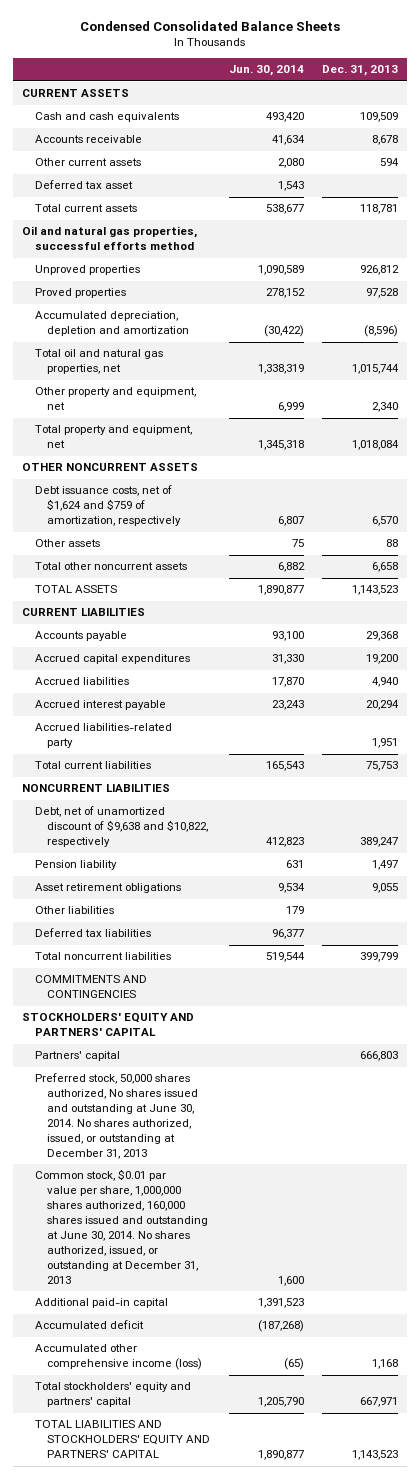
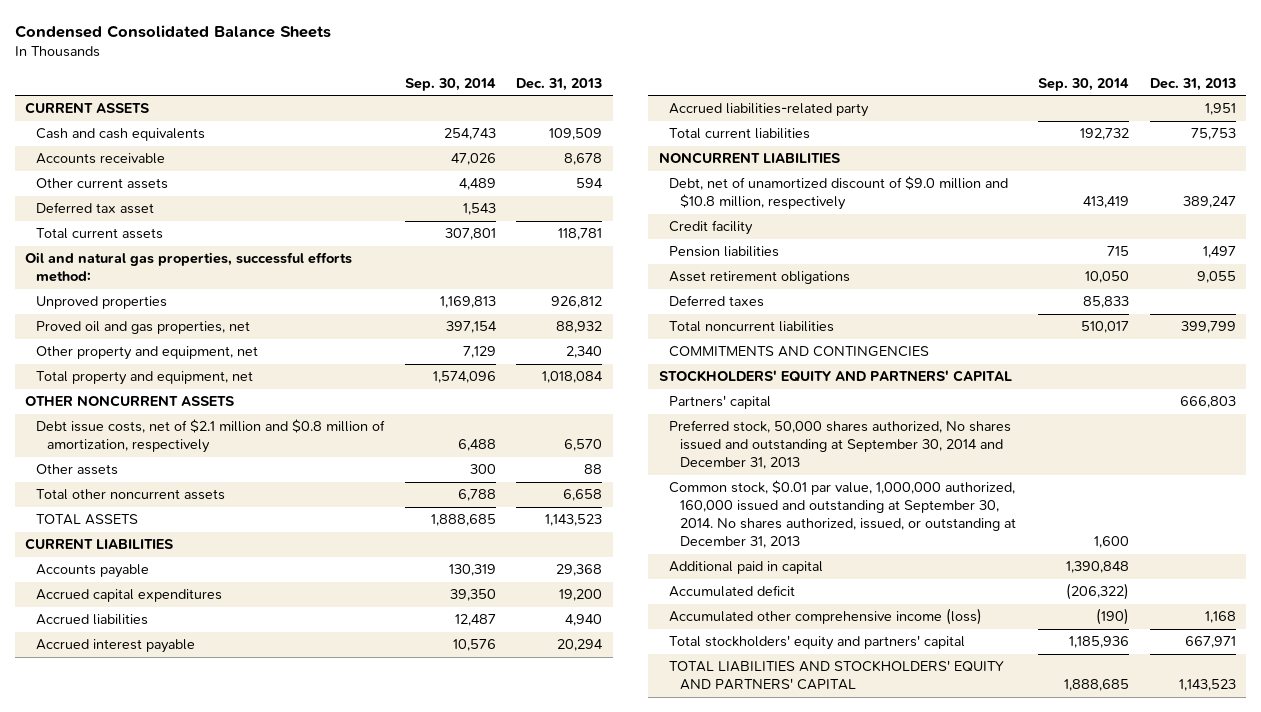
[228,65,304,77] Jun. 30, 2014 -> none
none -> [404,77,496,91] Sep. 30, 2014
[21,226,197,251] Oil and natural gas properties, successful efforts method -> [25,252,353,283] Oil and natural gas properties, successful efforts method:
[34,311,190,337] Accumulated depreciation, depletion and amortization -> none
[34,349,163,375] Total oil and natural gas properties, net -> none
[34,288,126,299] Proved properties -> [35,321,250,335] Proved oil and gas properties, net
[365,288,398,299] 97,528 -> [556,321,603,334] 88,932
[34,485,182,527] Debt issuance costs, net of $1,624 and $759 of amortization, respectively -> [35,419,385,454] Debt issue costs, net of $2.1 million and $0.8 million of amortization, respectively
[34,806,209,848] Debt, net of unamortized discount of $9,638 and $10,822, respectively -> [669,176,1009,211] Debt, net of unamortized discount of $9.0 million and $10.8 million, respectively
none -> [669,220,754,236] Credit facility
[34,860,117,871] Pension liability -> [669,246,780,258] Pension liabilities
[34,906,114,915] Other liabilities -> none
[34,928,151,938] Deferred tax liabilities -> [669,295,765,308] Deferred taxes
[34,1073,199,1160] Preferred stock, 50,000 shares authorized, No shares issued and outstanding at June 30, 2014. No shares authorized, issued, or outstanding at December 31, 2013 -> [669,420,1012,470] Preferred stock, 50,000 shares authorized, No shares issued and outstanding at September 30, 2014 and December 31, 2013
[34,1169,209,1284] Common stock, $0.01 par value per share, 1,000,000 shares authorized, 160,000 shares issued and outstanding at June 30, 2014. No shares authorized, issued, or outstanding at December 31, 2013 -> [669,480,1017,549] Common stock, $0.01 par value, 1,000,000 authorized, 160,000 issued and outstanding at September 30, 2014. No shares authorized, issued, or outstanding at December 31, 2013
[34,1298,168,1309] Additional paid-in capital -> [669,561,824,575] Additional paid in capital

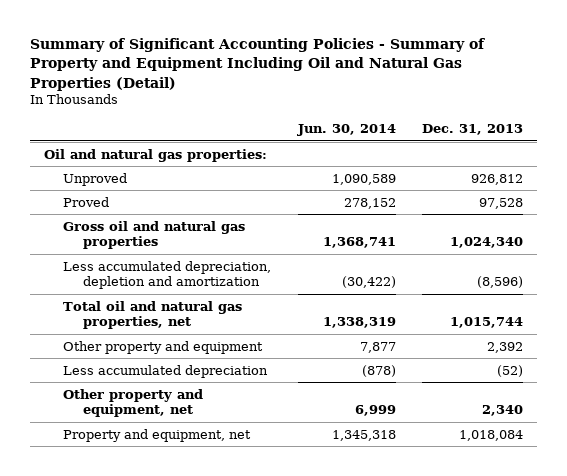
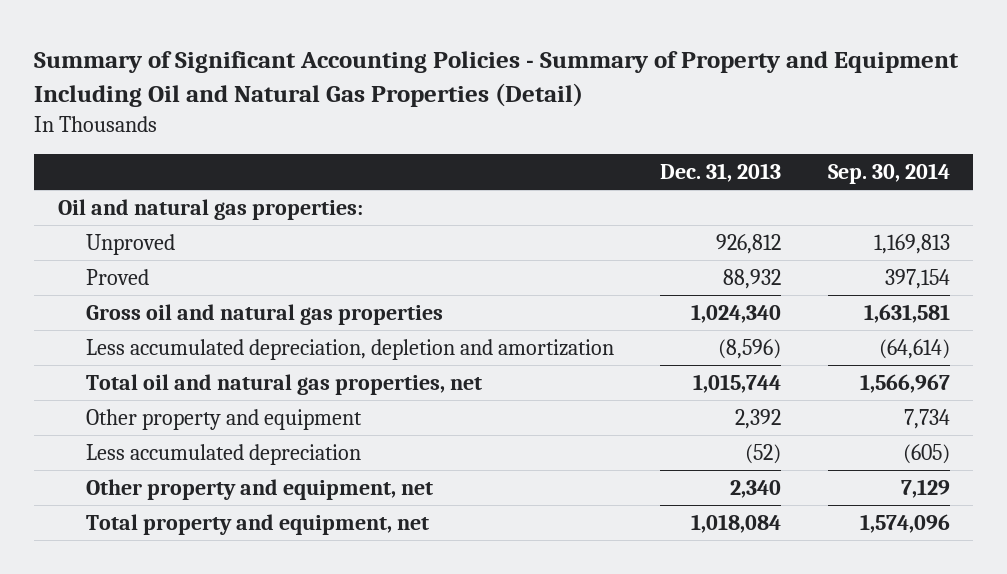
[296,124,396,137] Jun. 30, 2014 -> none
none -> [827,162,950,184] Sep. 30, 2014
[479,197,524,209] 97,528 -> [723,269,782,290] 88,932
[63,428,252,442] Property and equipment, net -> [85,514,429,536] Total property and equipment, net

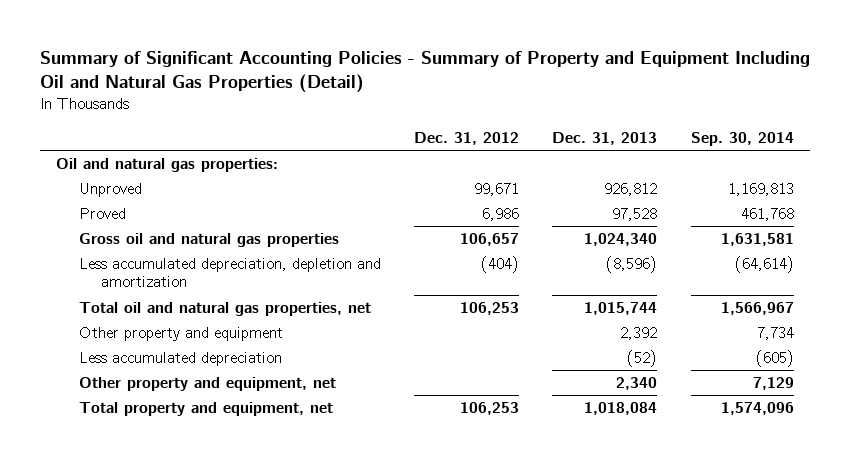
none -> [414,131,520,145] Dec. 31, 2012
[723,269,782,290] 88,932 -> [612,207,658,221] 97,528
[884,269,950,290] 397,154 -> [740,207,794,221] 461,768

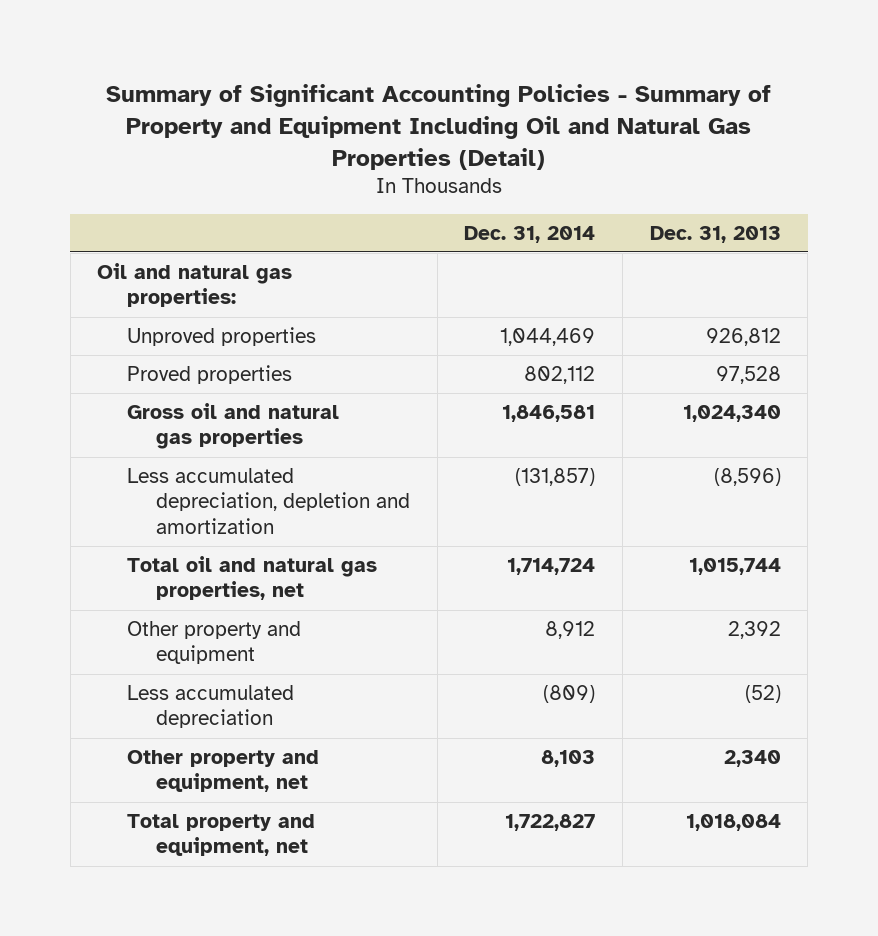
[414,131,520,145] Dec. 31, 2012 -> none
[690,131,794,146] Sep. 30, 2014 -> none
none -> [464,225,596,243] Dec. 31, 2014
[78,182,142,197] Unproved -> [126,327,316,347] Unproved properties
[78,207,126,219] Proved -> [126,365,292,385] Proved properties

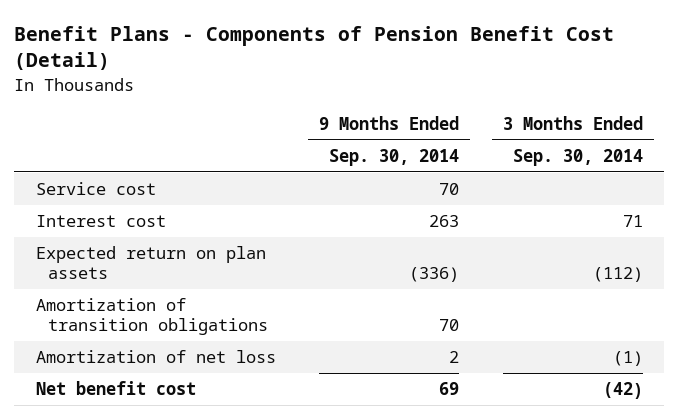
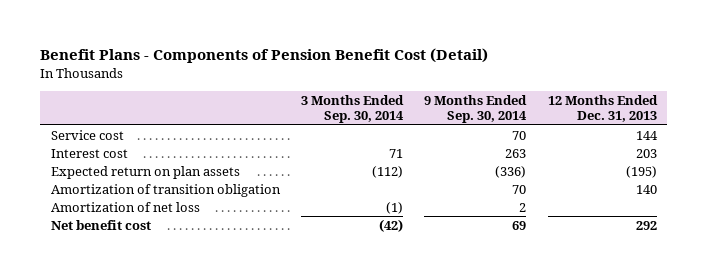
none -> [547,95,658,123] 12 Months Ended Dec. 31, 2013
[35,298,269,336] Amortization of transition obligations -> [50,183,281,197] Amortization of transition obligation

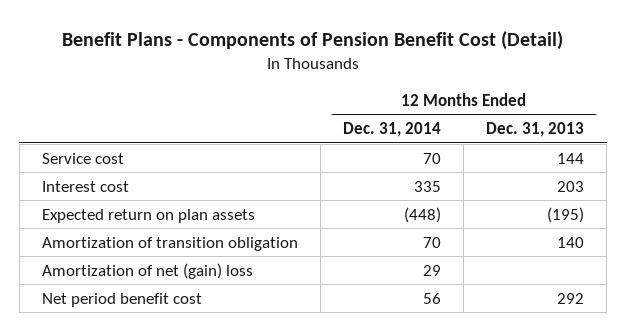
[301,95,405,124] 3 Months Ended Sep. 30, 2014 -> none
[424,95,528,124] 9 Months Ended Sep. 30, 2014 -> none
none -> [343,122,442,138] Dec. 31, 2014
[50,201,200,212] Amortization of net loss -> [41,262,253,279] Amortization of net (gain) loss
[50,219,151,230] Net benefit cost -> [41,292,202,307] Net period benefit cost

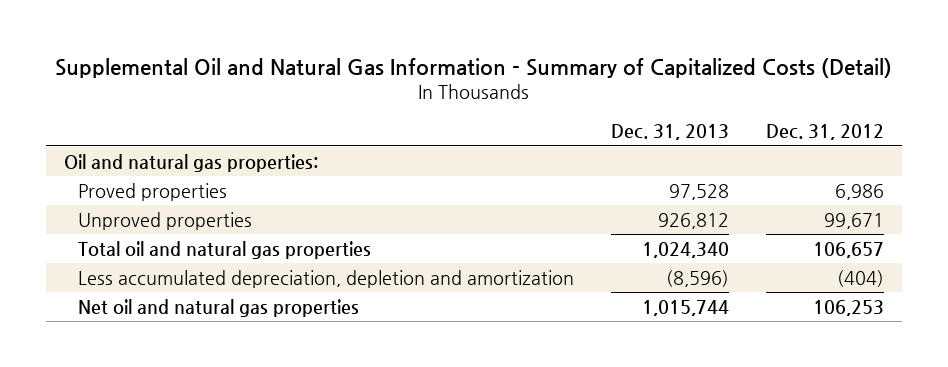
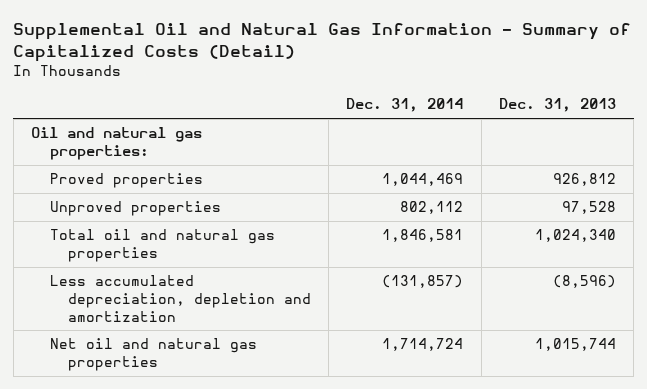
[765,124,884,141] Dec. 31, 2012 -> none
none -> [346,98,464,113] Dec. 31, 2014
[669,184,730,201] 97,528 -> [553,173,617,187] 926,812
[658,213,730,230] 926,812 -> [562,201,617,215] 97,528

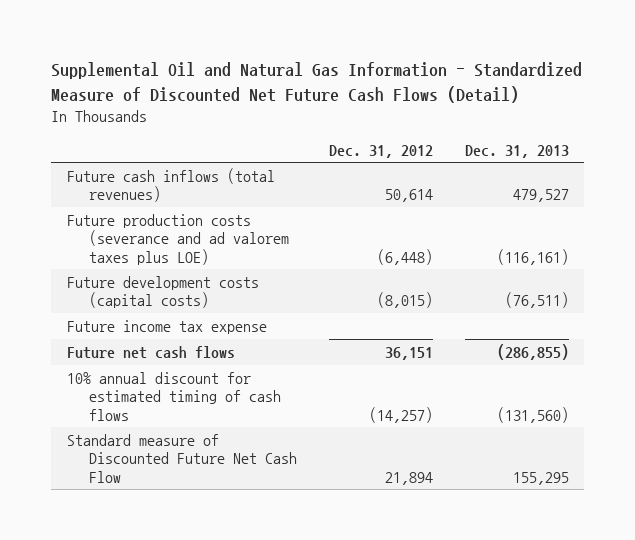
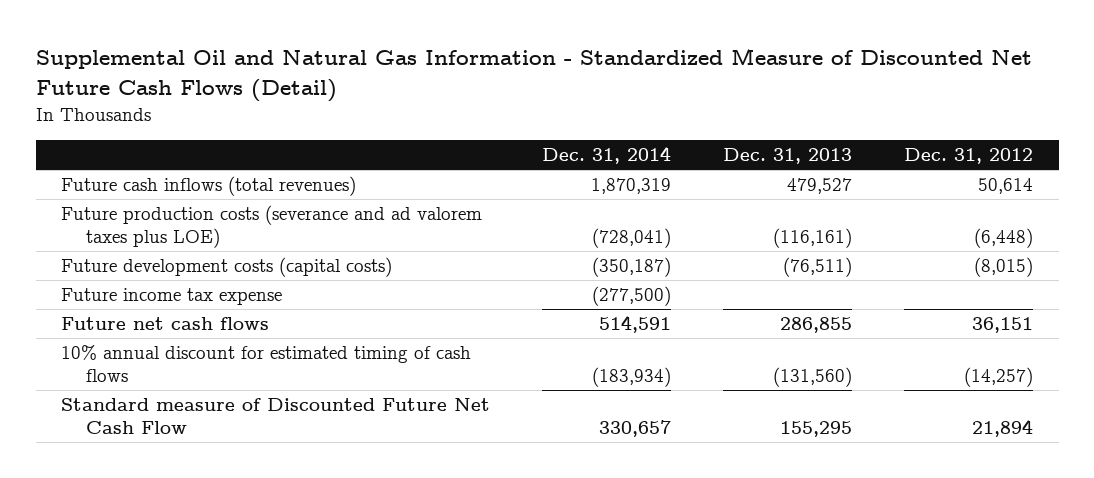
none -> [542,146,672,165] Dec. 31, 2014
[496,343,569,360] (286,855) -> [779,317,852,334] 286,855

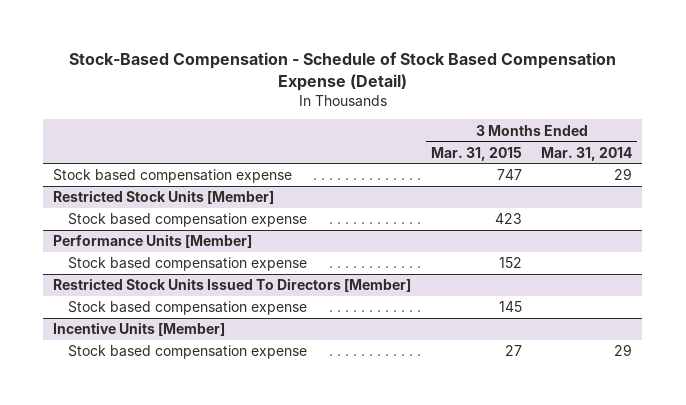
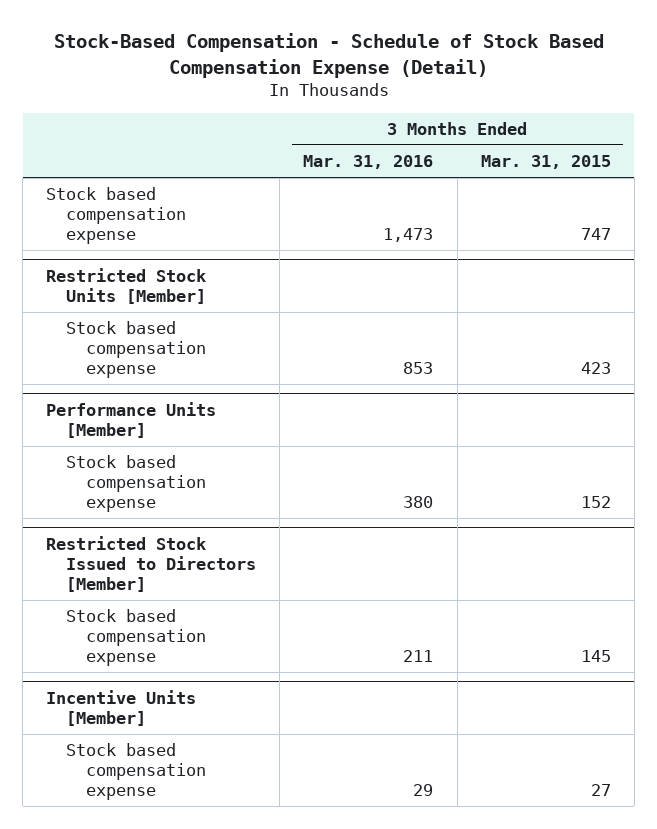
[541,146,633,161] Mar. 31, 2014 -> none
none -> [303,155,434,170] Mar. 31, 2016
[53,278,412,293] Restricted Stock Units Issued To Directors [Member] -> [46,536,257,592] Restricted Stock Issued to Directors [Member]

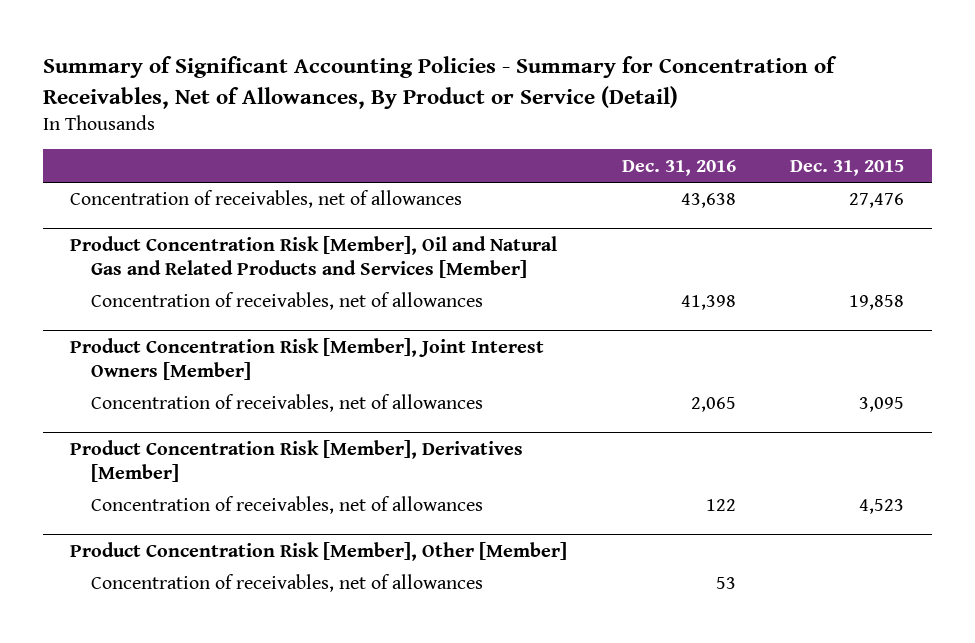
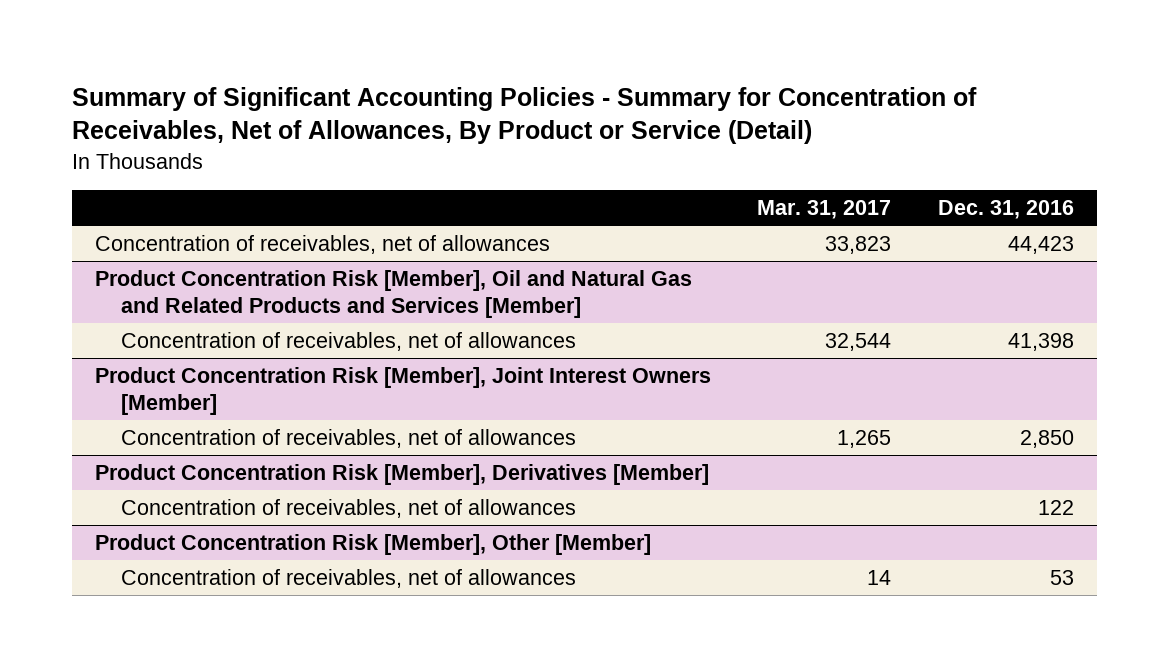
[790,159,905,176] Dec. 31, 2015 -> none
none -> [757,200,892,220] Mar. 31, 2017
[680,193,736,209] 43,638 -> [1007,235,1074,254] 44,423
[690,397,736,413] 2,065 -> [1019,429,1074,448] 2,850

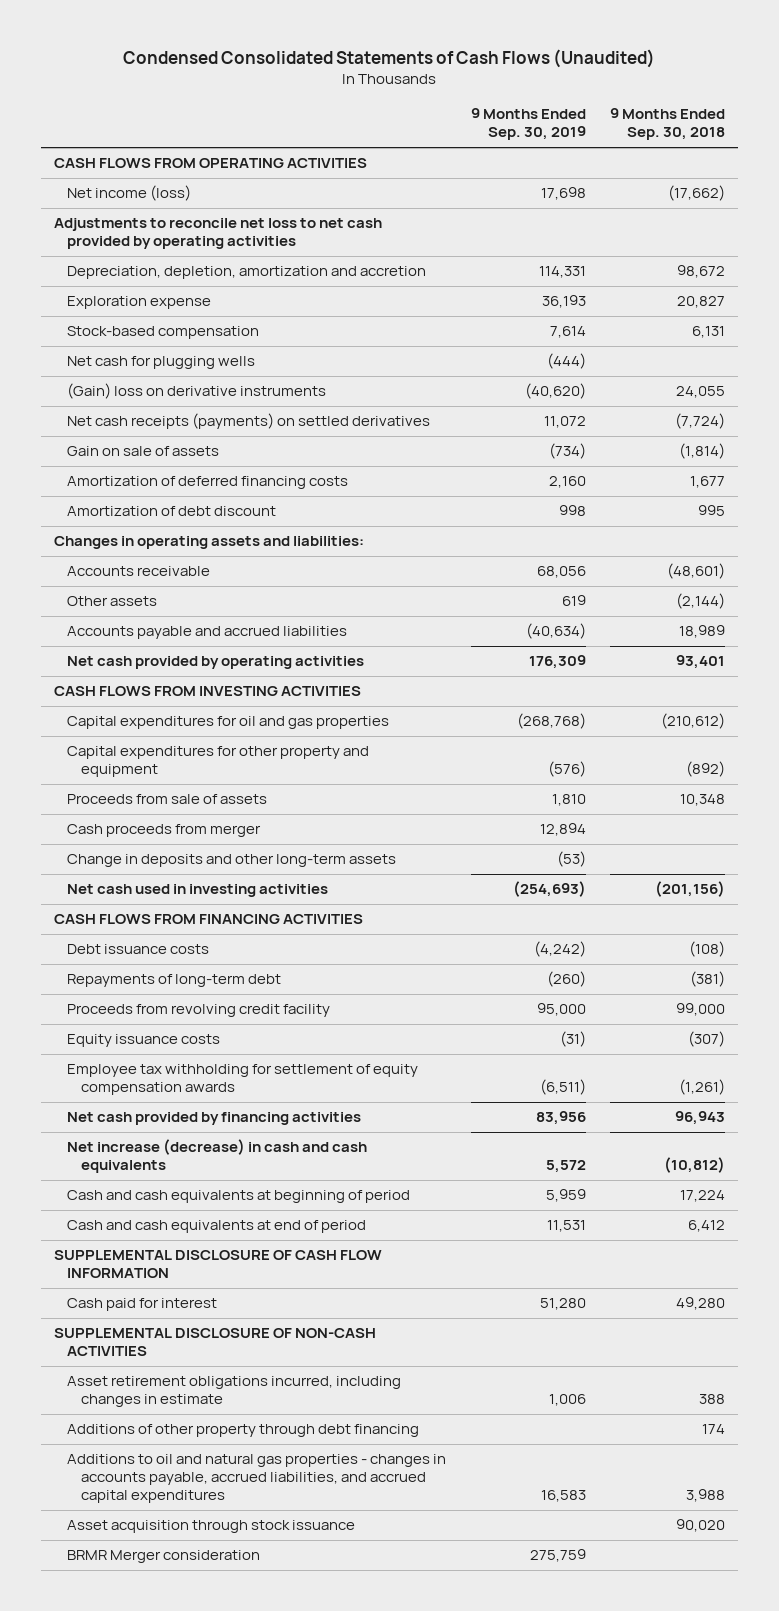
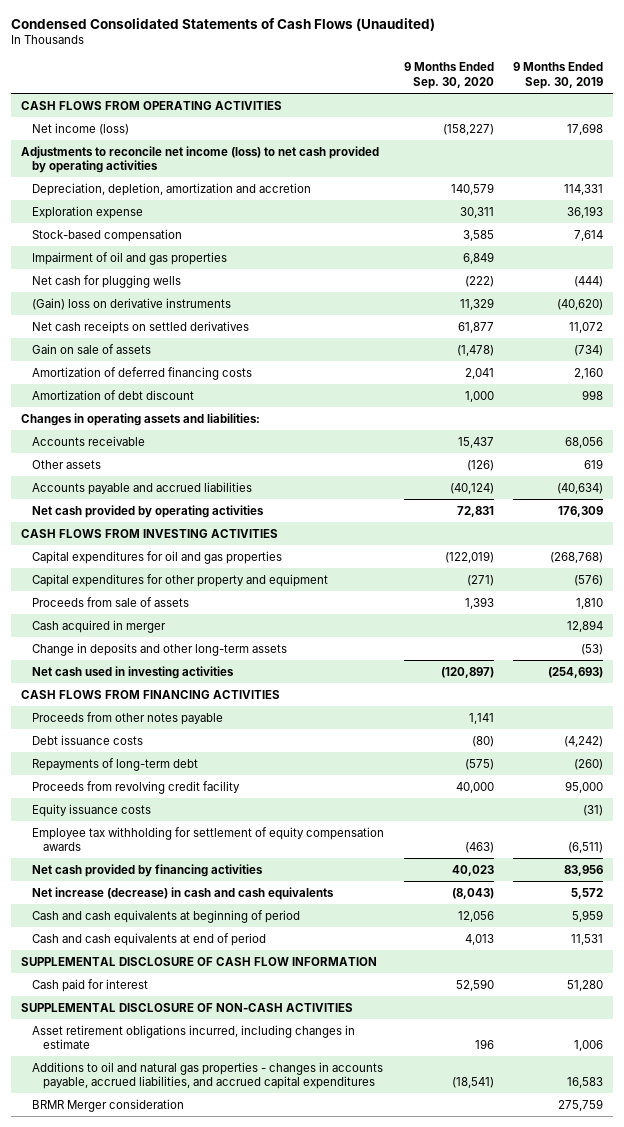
[610,108,726,141] 9 Months Ended Sep. 30, 2018 -> none
none -> [403,62,494,89] 9 Months Ended Sep. 30, 2020
[53,218,382,250] Adjustments to reconcile net loss to net cash provided by operating activities -> [20,145,379,174] Adjustments to reconcile net income (loss) to net cash provided by operating activities
none -> [31,251,227,265] Impairment of oil and gas properties
[67,413,431,430] Net cash receipts (payments) on settled derivatives -> [31,320,249,334] Net cash receipts on settled derivatives
[67,824,262,838] Cash proceeds from merger -> [31,619,166,633] Cash acquired in merger
none -> [31,711,223,725] Proceeds from other notes payable
[67,1424,420,1438] Additions of other property through debt financing -> none
[67,1520,356,1534] Asset acquisition through stock issuance -> none

